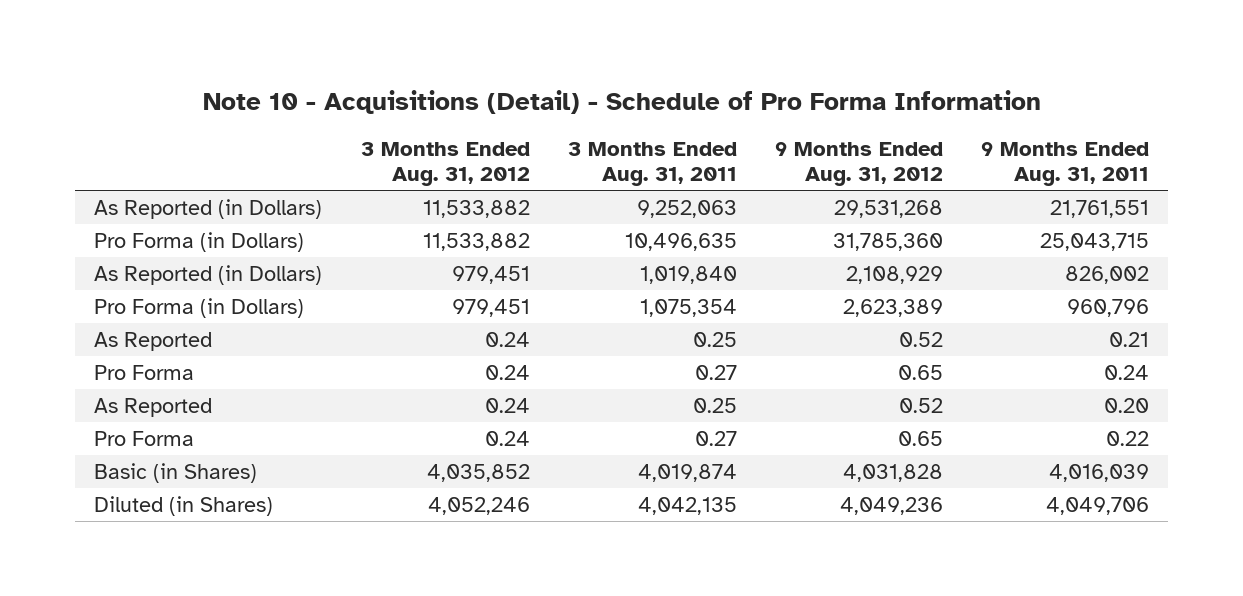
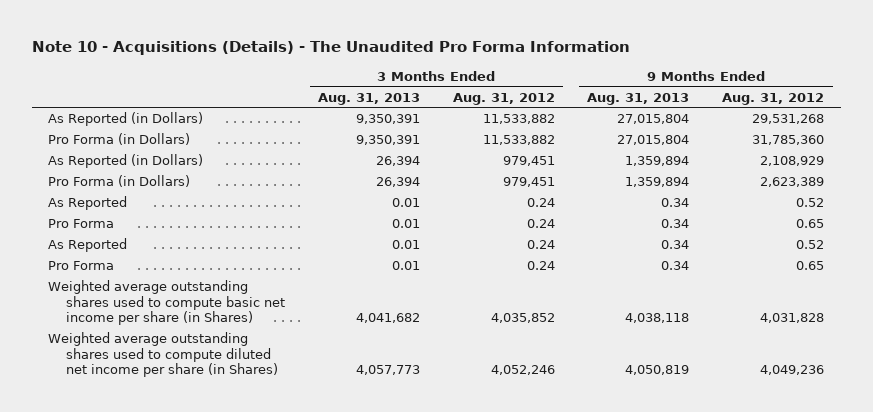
[202,89,1041,114] Note 10 - Acquisitions (Detail) - Schedule of Pro Forma Information -> [31,41,630,56] Note 10 - Acquisitions (Details) - The Unaudited Pro Forma Information
[567,141,737,187] 3 Months Ended Aug. 31, 2011 -> none
[981,141,1150,187] 9 Months Ended Aug. 31, 2011 -> none
none -> [317,92,420,105] Aug. 31, 2013
none -> [587,92,690,105] Aug. 31, 2013
[94,463,258,484] Basic (in Shares) -> [48,280,285,326] Weighted average outstanding shares used to compute basic net income per share (in Shares)
[94,496,274,517] Diluted (in Shares) -> [48,332,278,378] Weighted average outstanding shares used to compute diluted net income per share (in Shares)

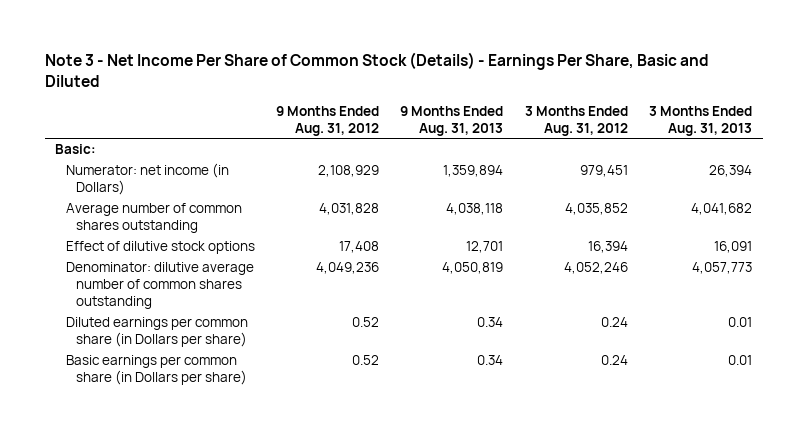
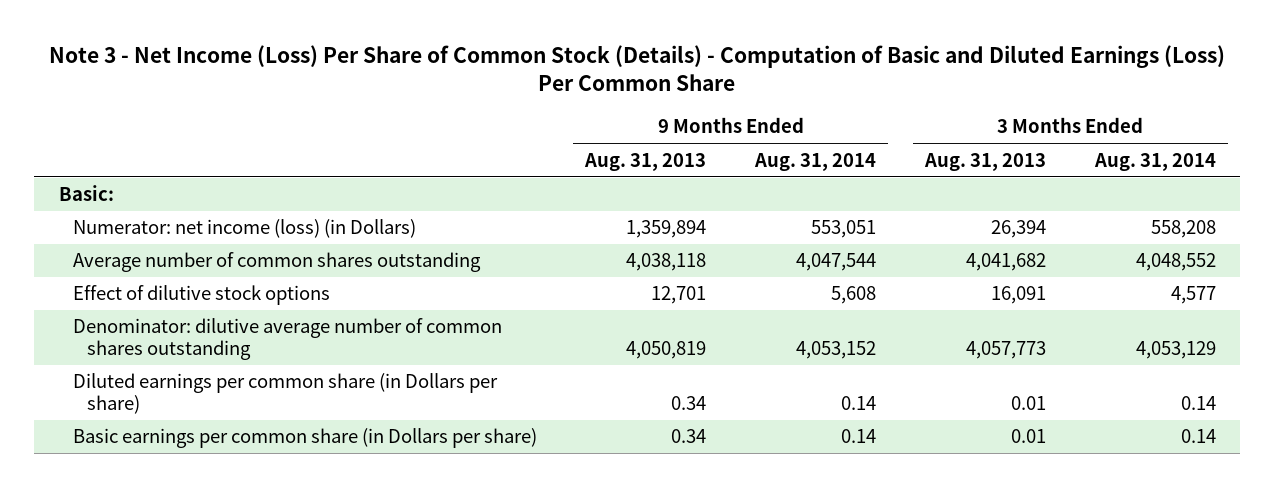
[44,51,709,87] Note 3 - Net Income Per Share of Common Stock (Details) - Earnings Per Share, Basic and Diluted -> [49,44,1226,92] Note 3 - Net Income (Loss) Per Share of Common Stock (Details) - Computation of Basic and Diluted Earnings (Loss) Per Common Share
[276,105,380,136] 9 Months Ended Aug. 31, 2012 -> none
[524,105,628,136] 3 Months Ended Aug. 31, 2012 -> none
none -> [754,152,877,171] Aug. 31, 2014
none -> [1093,152,1216,171] Aug. 31, 2014
[65,163,229,196] Numerator: net income (in Dollars) -> [72,219,416,239] Numerator: net income (loss) (in Dollars)

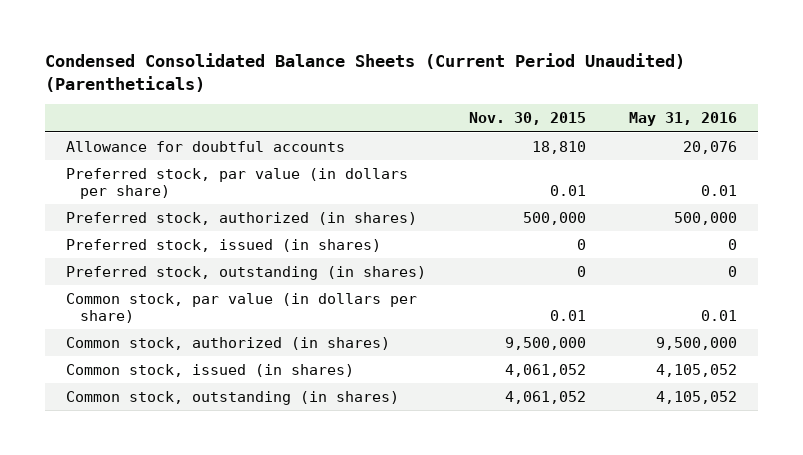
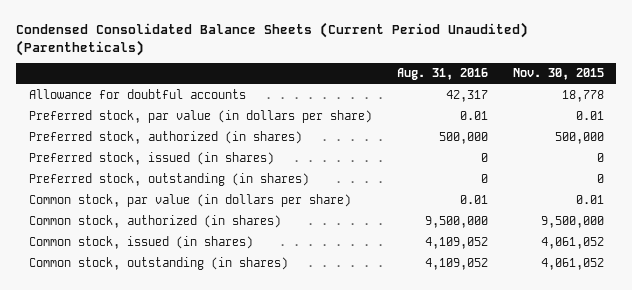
[629,112,738,127] May 31, 2016 -> none
none -> [396,68,488,81] Aug. 31, 2016
[532,140,587,154] 18,810 -> [561,90,604,103] 18,778

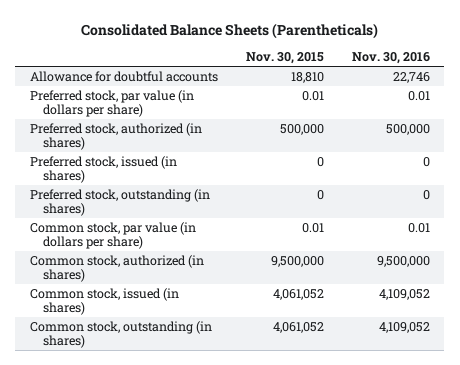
[16,21,529,56] Condensed Consolidated Balance Sheets (Current Period Unaudited) (Parentheticals) -> [80,22,378,39] Consolidated Balance Sheets (Parentheticals)
[396,68,488,81] Aug. 31, 2016 -> none
none -> [352,52,431,65] Nov. 30, 2016
[561,90,604,103] 18,778 -> [290,71,324,83] 18,810

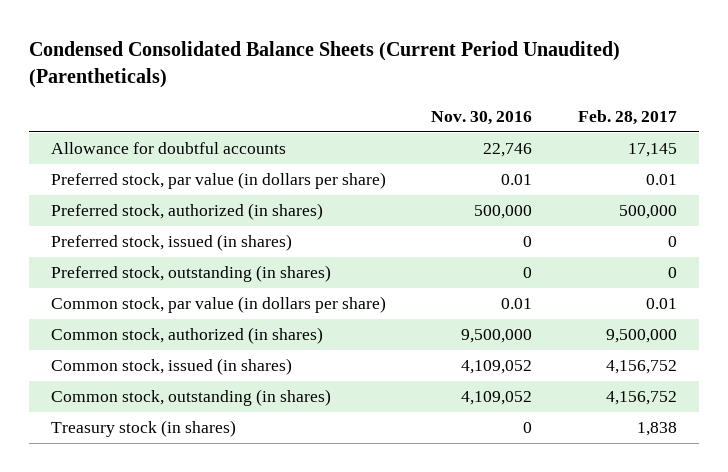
[80,22,378,39] Consolidated Balance Sheets (Parentheticals) -> [28,40,620,89] Condensed Consolidated Balance Sheets (Current Period Unaudited) (Parentheticals)
[245,52,324,65] Nov. 30, 2015 -> none
none -> [577,109,677,125] Feb. 28, 2017
none -> [51,420,237,438] Treasury stock (in shares)

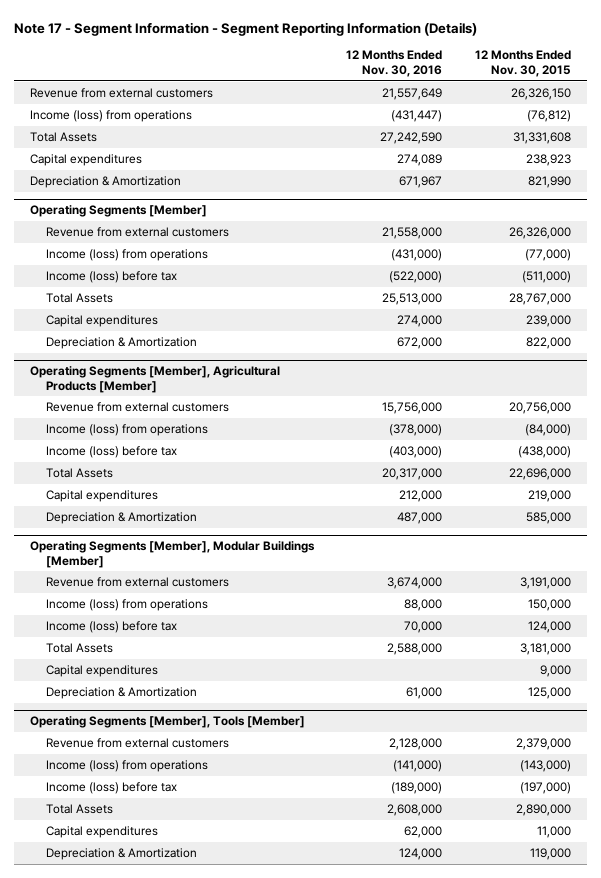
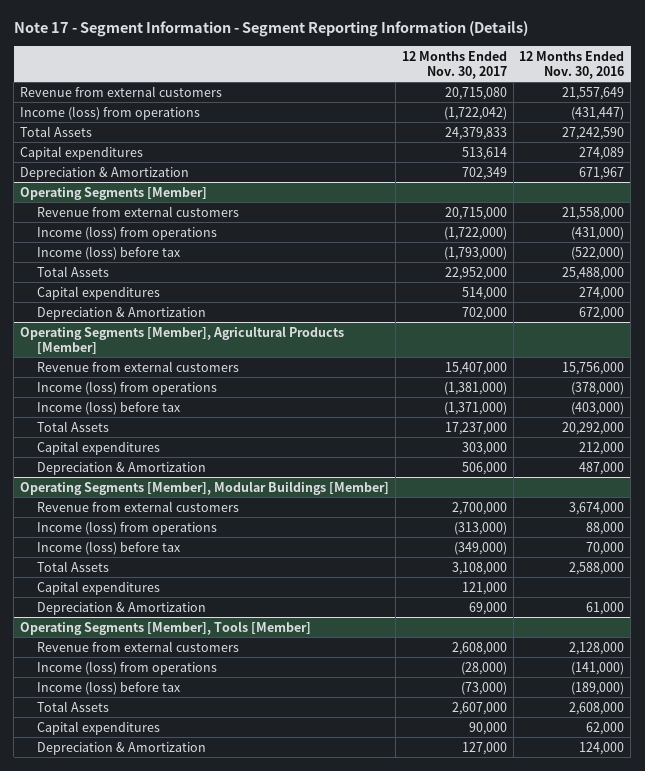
[474,50,571,77] 12 Months Ended Nov. 30, 2015 -> none
none -> [401,50,507,79] 12 Months Ended Nov. 30, 2017
[382,292,443,305] 25,513,000 -> [562,266,625,280] 25,488,000
[382,467,443,480] 20,317,000 -> [562,421,625,435] 20,292,000

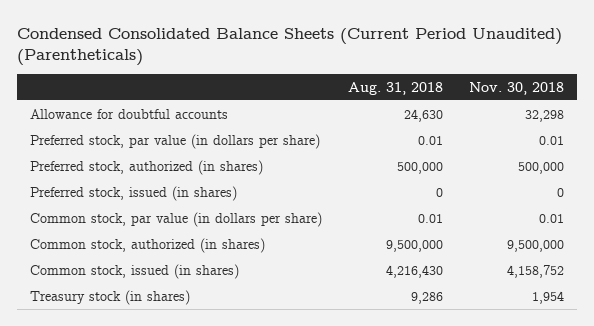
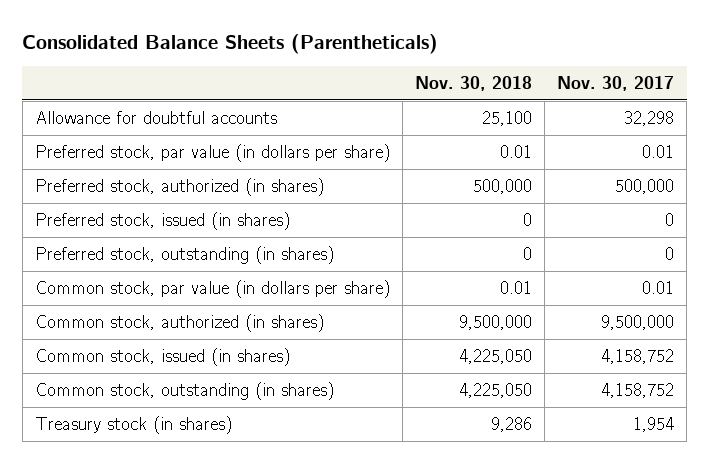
[16,27,562,67] Condensed Consolidated Balance Sheets (Current Period Unaudited) (Parentheticals) -> [22,33,439,54] Consolidated Balance Sheets (Parentheticals)
[347,81,443,95] Aug. 31, 2018 -> none
none -> [557,76,675,92] Nov. 30, 2017
[524,109,564,122] 32,298 -> [481,110,532,126] 25,100
none -> [34,245,334,264] Preferred stock, outstanding (in shares)
[506,264,564,278] 4,158,752 -> [458,348,532,364] 4,225,050
none -> [34,381,334,400] Common stock, outstanding (in shares)
[531,290,564,304] 1,954 -> [490,416,532,432] 9,286

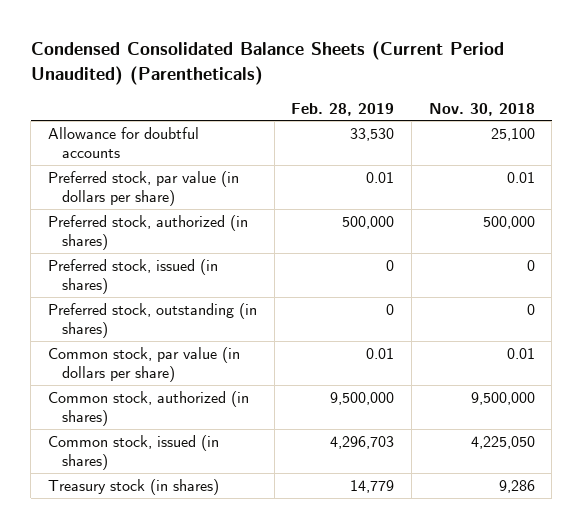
[22,33,439,54] Consolidated Balance Sheets (Parentheticals) -> [30,41,504,86] Condensed Consolidated Balance Sheets (Current Period Unaudited) (Parentheticals)
[557,76,675,92] Nov. 30, 2017 -> none
none -> [291,102,395,116] Feb. 28, 2019
[34,381,334,400] Common stock, outstanding (in shares) -> none

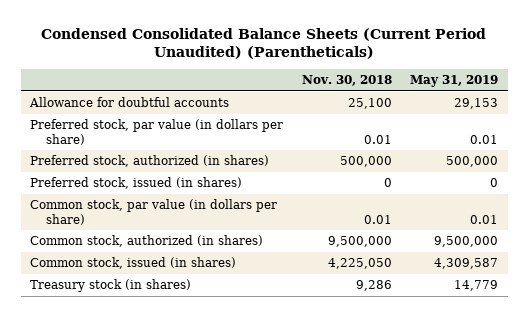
[291,102,395,116] Feb. 28, 2019 -> none
none -> [410,75,499,88] May 31, 2019
[47,302,257,338] Preferred stock, outstanding (in shares) -> none

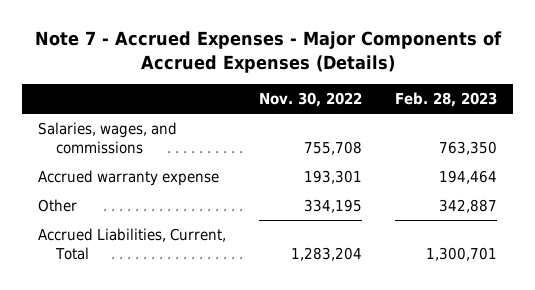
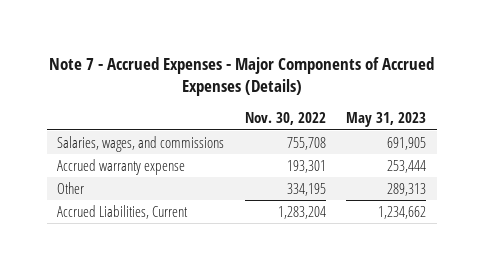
[394,91,497,107] Feb. 28, 2023 -> none
none -> [346,112,427,128] May 31, 2023
[38,228,227,260] Accrued Liabilities, Current, Total -> [57,204,189,219] Accrued Liabilities, Current

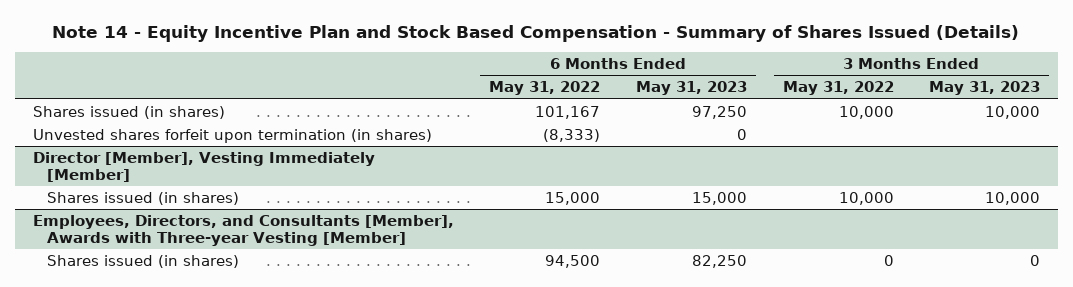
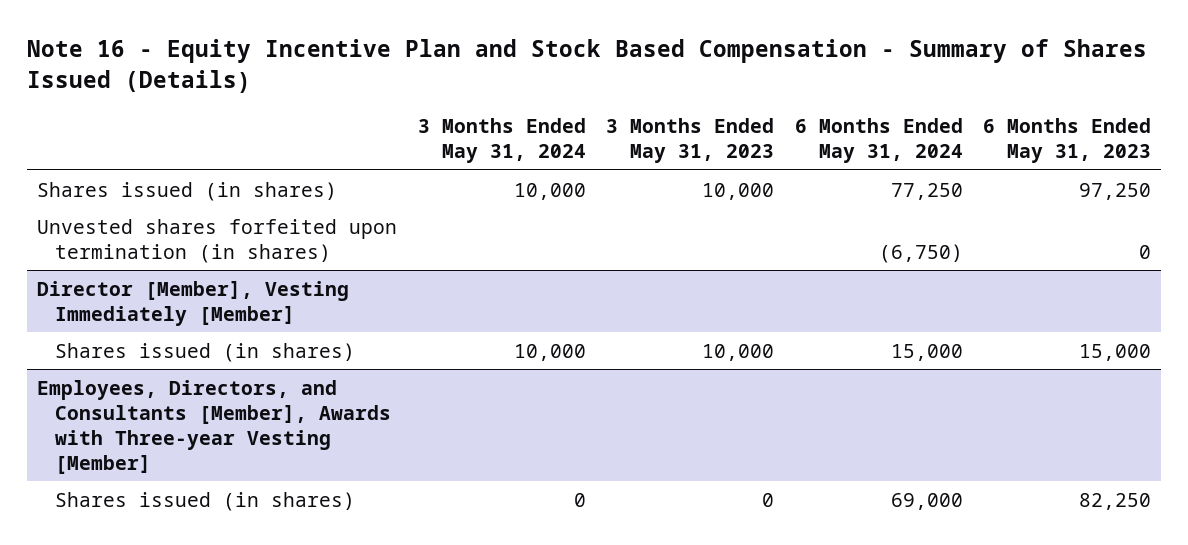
[52,24,1020,42] Note 14 - Equity Incentive Plan and Stock Based Compensation - Summary of Shares Issued (Details) -> [27,39,1148,93] Note 16 - Equity Incentive Plan and Stock Based Compensation - Summary of Shares Issued (Details)
[489,81,601,96] May 31, 2022 -> none
[782,81,894,96] May 31, 2022 -> none
none -> [417,118,586,164] 3 Months Ended May 31, 2024
none -> [794,118,963,164] 6 Months Ended May 31, 2024
[32,128,432,143] Unvested shares forfeit upon termination (in shares) -> [37,218,398,263] Unvested shares forfeited upon termination (in shares)

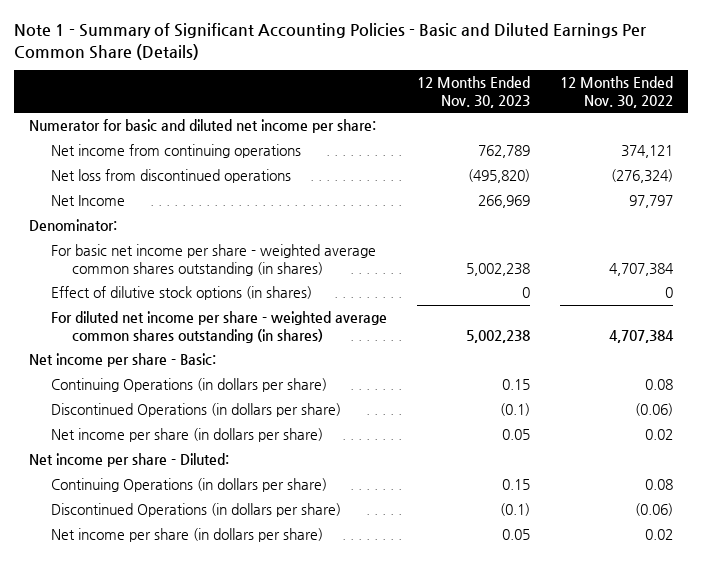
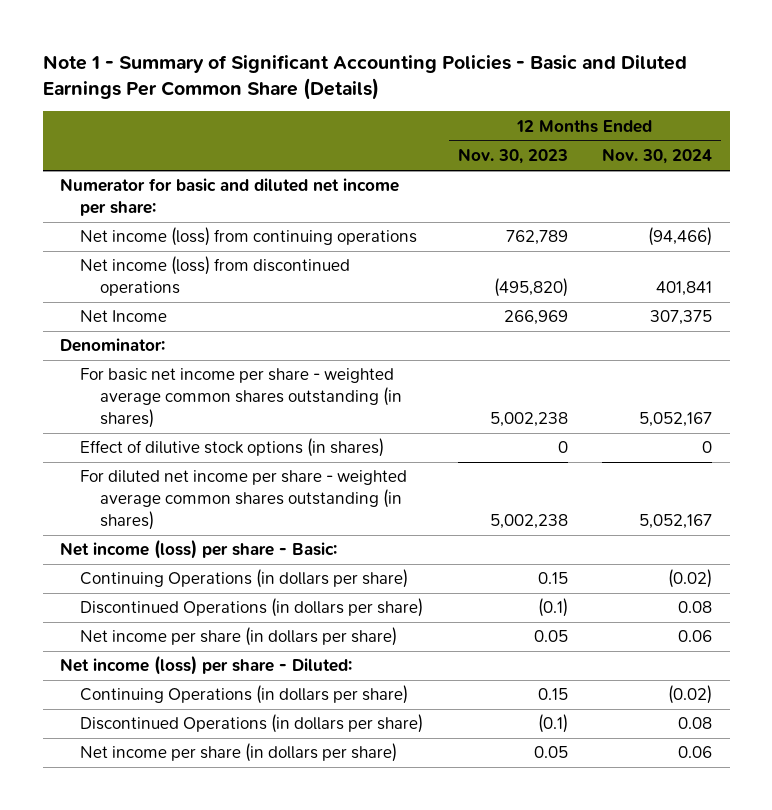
[559,76,673,108] 12 Months Ended Nov. 30, 2022 -> none
none -> [602,148,713,165] Nov. 30, 2024
[50,144,301,159] Net income from continuing operations -> [79,227,417,247] Net income (loss) from continuing operations
[50,169,291,184] Net loss from discontinued operations -> [79,256,350,297] Net income (loss) from discontinued operations
[29,353,217,368] Net income per share - Basic: -> [59,539,337,560] Net income (loss) per share - Basic:
[29,453,230,468] Net income per share - Diluted: -> [59,655,352,676] Net income (loss) per share - Diluted:

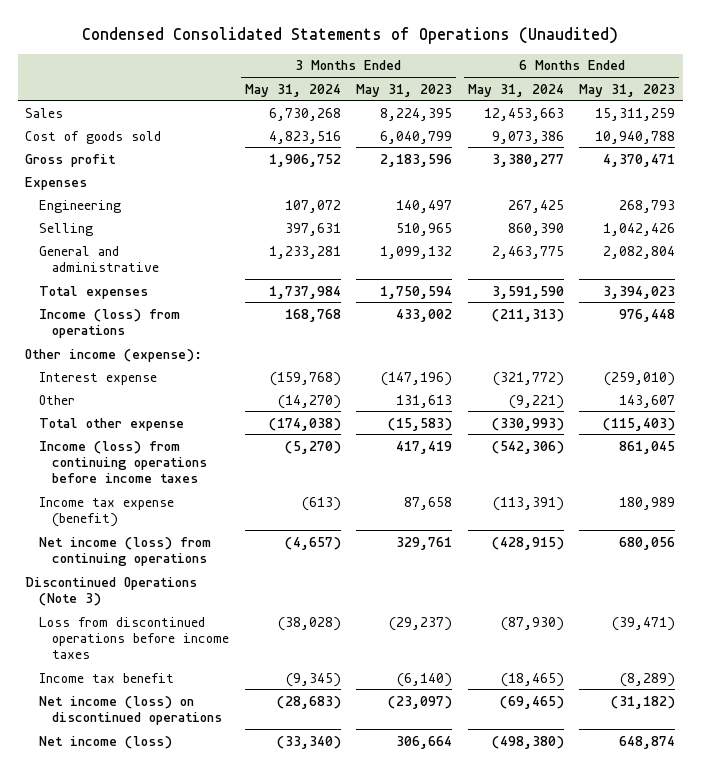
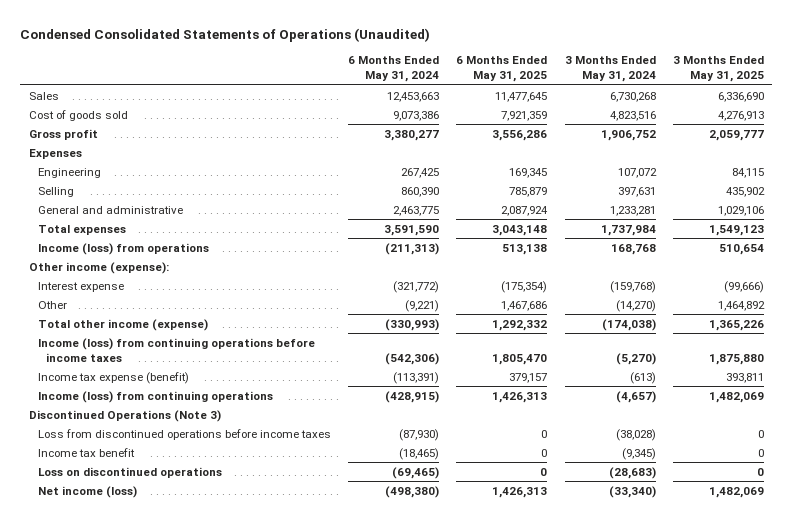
[356,83,453,97] May 31, 2023 -> none
[579,83,676,97] May 31, 2023 -> none
none -> [456,56,548,83] 6 Months Ended May 31, 2025
none -> [672,56,764,83] 3 Months Ended May 31, 2025
[38,417,184,431] Total other expense -> [37,318,208,331] Total other income (expense)
[38,536,211,566] Net income (loss) from continuing operations -> [37,390,273,403] Income (loss) from continuing operations
[38,695,222,725] Net income (loss) on discontinued operations -> [37,466,222,478] Loss on discontinued operations

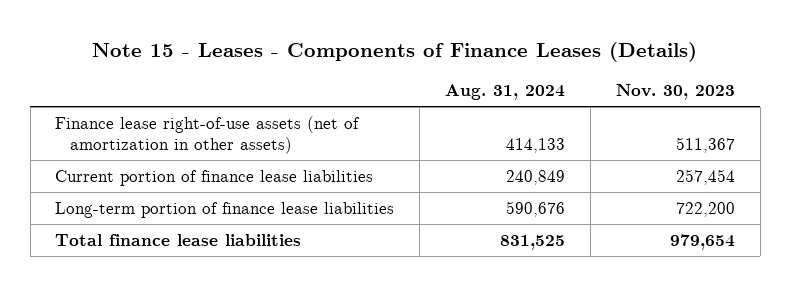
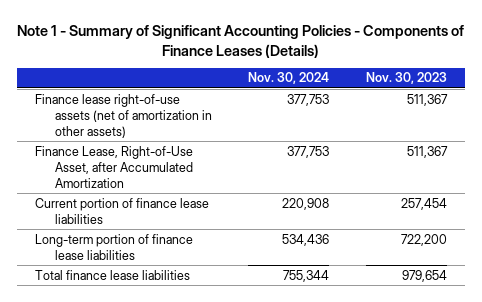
[92,41,698,62] Note 15 - Leases - Components of Finance Leases (Details) -> [17,25,465,58] Note 1 - Summary of Significant Accounting Policies - Components of Finance Leases (Details)
[445,84,566,101] Aug. 31, 2024 -> none
none -> [248,72,330,85] Nov. 30, 2024
none -> [35,145,194,188] Finance Lease, Right-of-Use Asset, after Accumulated Amortization

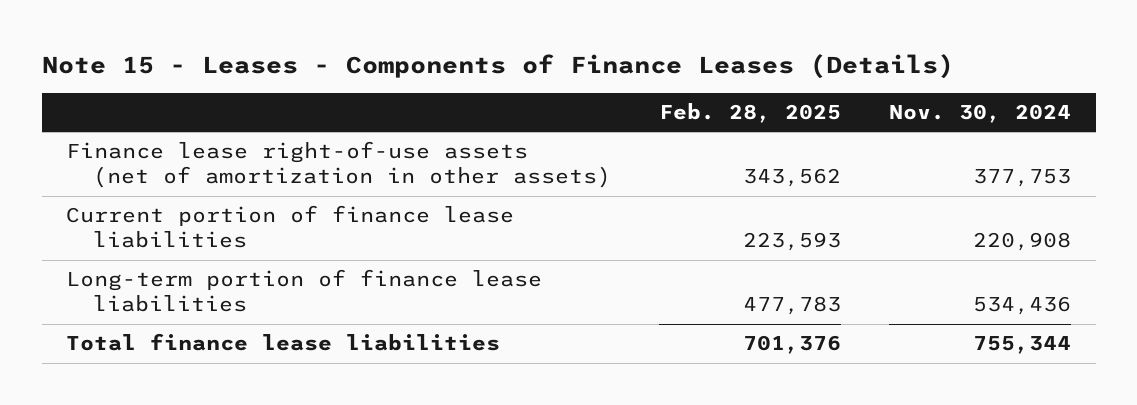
[17,25,465,58] Note 1 - Summary of Significant Accounting Policies - Components of Finance Leases (Details) -> [41,53,954,79] Note 15 - Leases - Components of Finance Leases (Details)
[366,72,448,85] Nov. 30, 2023 -> none
none -> [659,102,842,123] Feb. 28, 2025
[35,145,194,188] Finance Lease, Right-of-Use Asset, after Accumulated Amortization -> none

